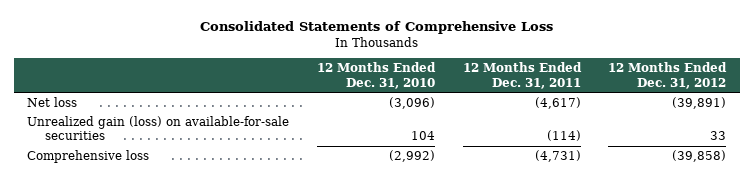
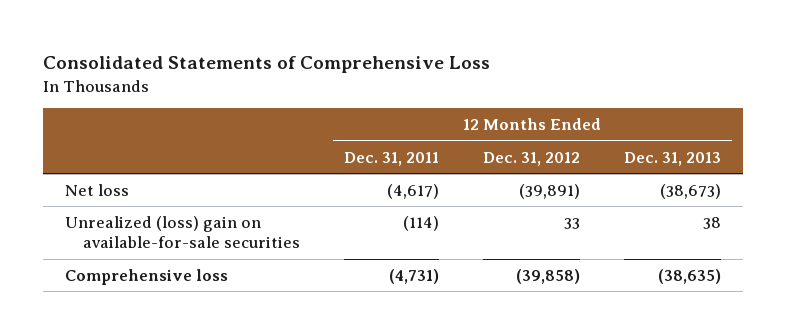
[316,62,436,89] 12 Months Ended Dec. 31, 2010 -> none
none -> [623,151,721,166] Dec. 31, 2013
[27,115,290,141] Unrealized gain (loss) on available-for-sale securities -> [65,215,301,249] Unrealized (loss) gain on available-for-sale securities

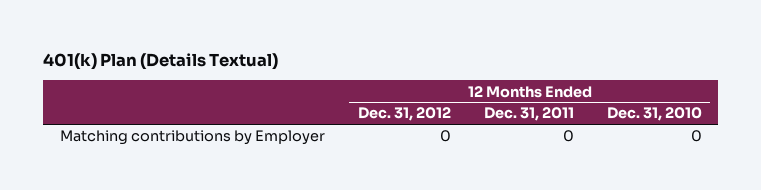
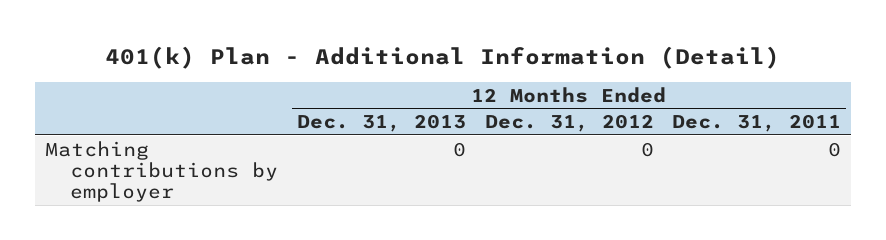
[43,52,279,70] 401(k) Plan (Details Textual) -> [105,45,781,69] 401(k) Plan - Additional Information (Detail)
[606,107,702,122] Dec. 31, 2010 -> none
none -> [296,114,466,133] Dec. 31, 2013
[59,130,325,146] Matching contributions by Employer -> [44,140,279,203] Matching contributions by employer

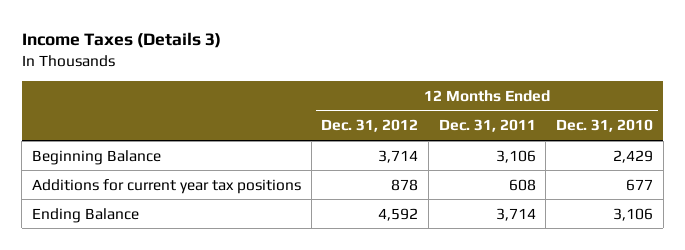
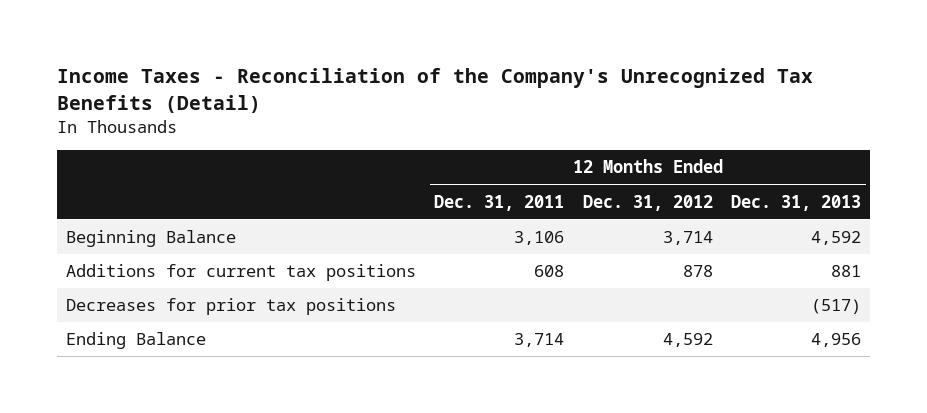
[21,32,221,49] Income Taxes (Details 3) -> [56,68,813,113] Income Taxes - Reconciliation of the Company's Unrecognized Tax Benefits (Detail)
[556,119,654,133] Dec. 31, 2010 -> none
none -> [731,194,862,211] Dec. 31, 2013
[31,178,301,194] Additions for current year tax positions -> [66,264,417,282] Additions for current tax positions
none -> [66,298,397,316] Decreases for prior tax positions

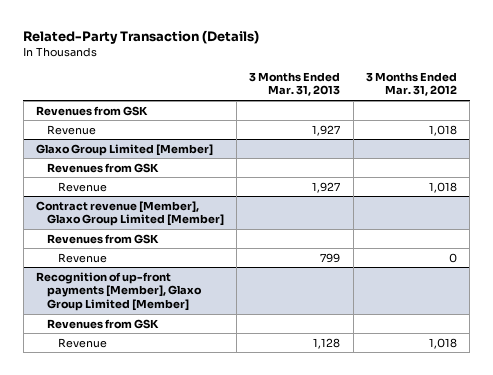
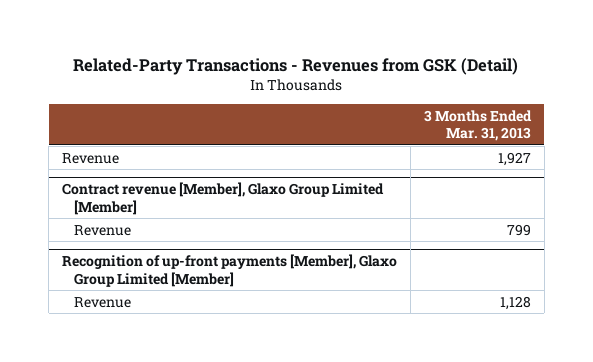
[23,29,260,44] Related-Party Transaction (Details) -> [73,57,519,75] Related-Party Transactions - Revenues from GSK (Detail)
[365,71,457,97] 3 Months Ended Mar. 31, 2012 -> none
[36,105,149,116] Revenues from GSK -> none
[36,143,214,156] Glaxo Group Limited [Member] -> none
[46,162,159,173] Revenues from GSK -> none
[57,181,107,192] Revenue -> none
[46,233,159,244] Revenues from GSK -> none
[46,318,159,329] Revenues from GSK -> none

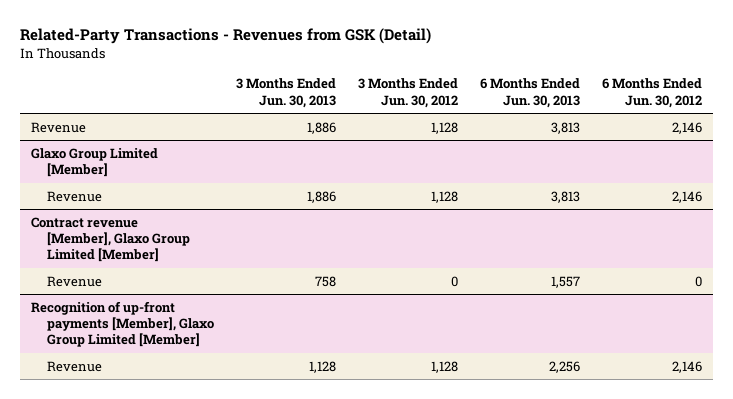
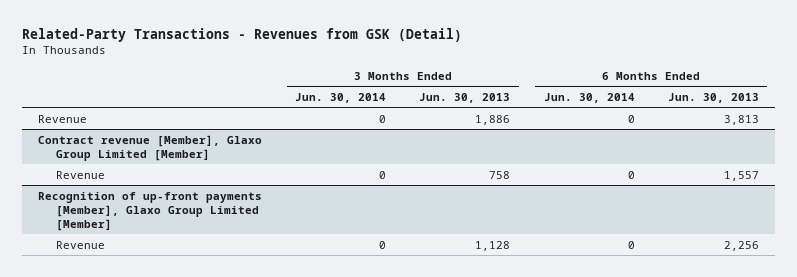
[357,78,458,108] 3 Months Ended Jun. 30, 2012 -> none
[601,78,702,108] 6 Months Ended Jun. 30, 2012 -> none
none -> [295,92,387,103] Jun. 30, 2014
none -> [543,92,635,103] Jun. 30, 2014
[30,147,158,177] Glaxo Group Limited [Member] -> none
[46,190,102,202] Revenue -> none

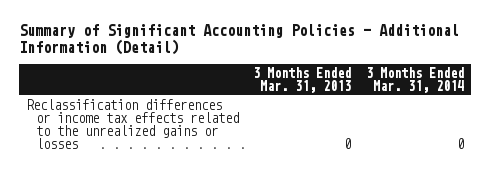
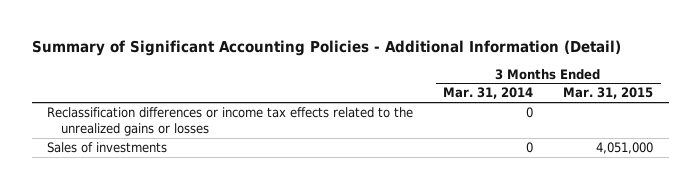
[253,66,352,93] 3 Months Ended Mar. 31, 2013 -> none
none -> [563,87,654,100] Mar. 31, 2015
none -> [46,142,167,154] Sales of investments

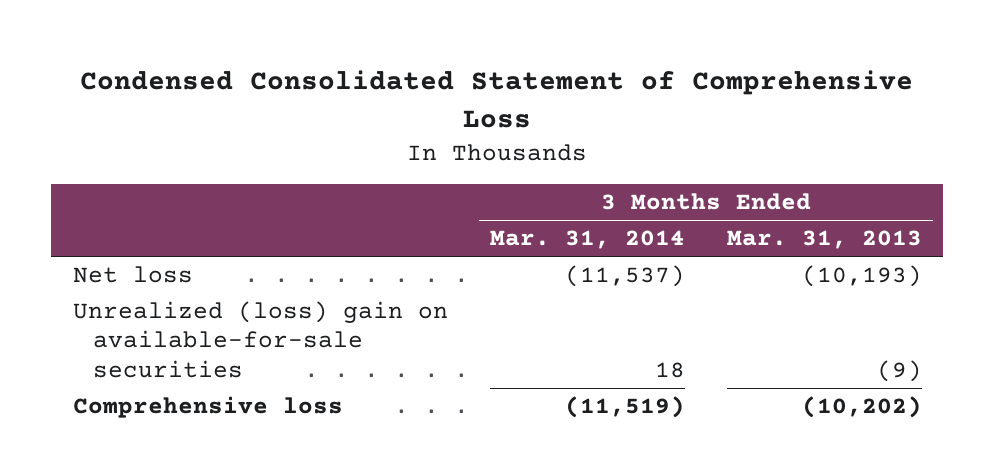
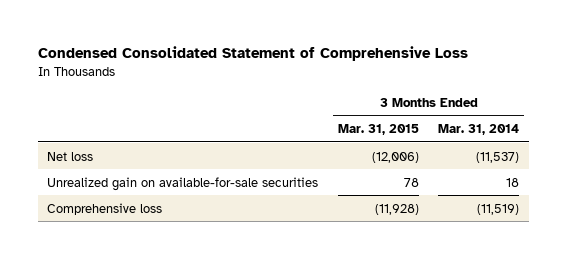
[727,230,923,250] Mar. 31, 2013 -> none
none -> [337,124,419,136] Mar. 31, 2015
[72,301,448,378] Unrealized (loss) gain on available-for-sale securities -> [47,176,319,191] Unrealized gain on available-for-sale securities

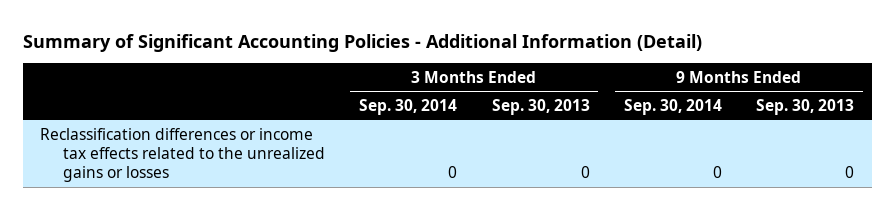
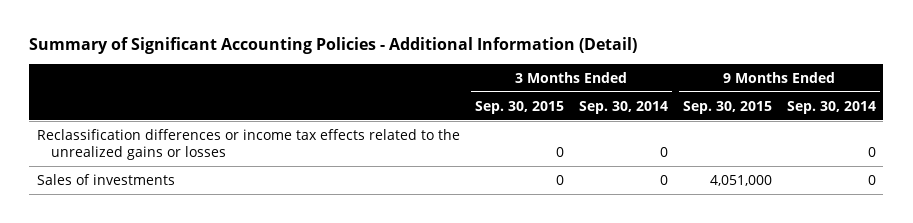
[491,98,590,115] Sep. 30, 2013 -> none
[756,98,855,115] Sep. 30, 2013 -> none
none -> [474,100,564,114] Sep. 30, 2015
none -> [682,100,772,114] Sep. 30, 2015
none -> [36,173,175,185] Sales of investments

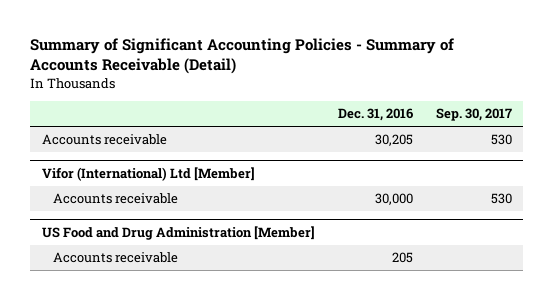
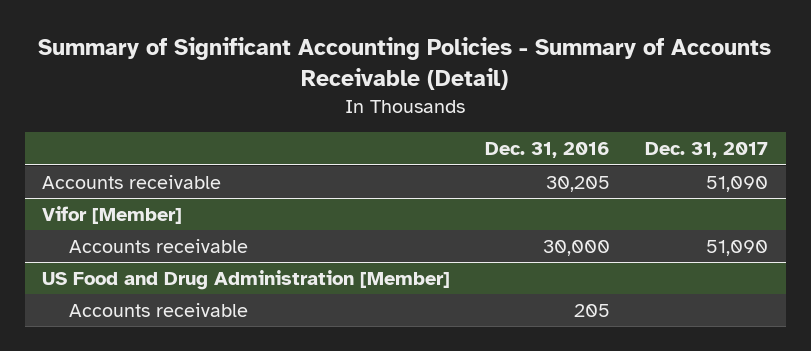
[435,108,512,122] Sep. 30, 2017 -> none
none -> [645,142,769,159] Dec. 31, 2017
[41,166,255,181] Vifor (International) Ltd [Member] -> [42,205,183,224] Vifor [Member]

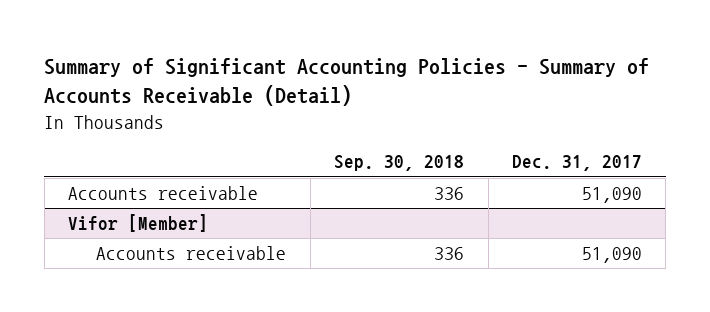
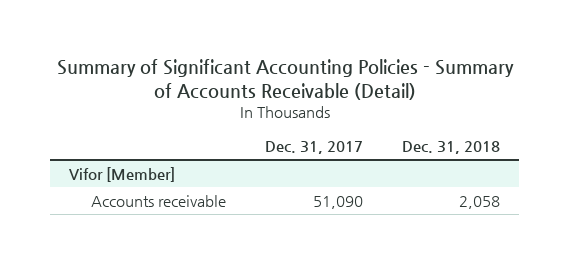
[334,155,465,172] Sep. 30, 2018 -> none
none -> [402,140,501,154] Dec. 31, 2018
[68,186,259,201] Accounts receivable -> none

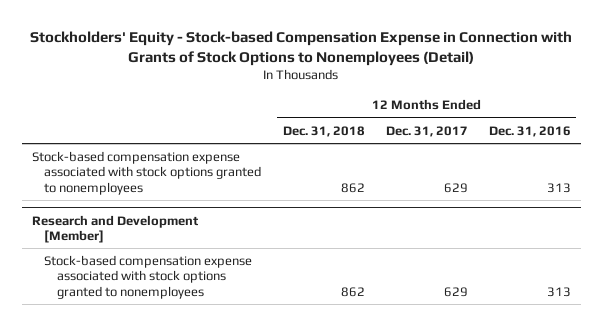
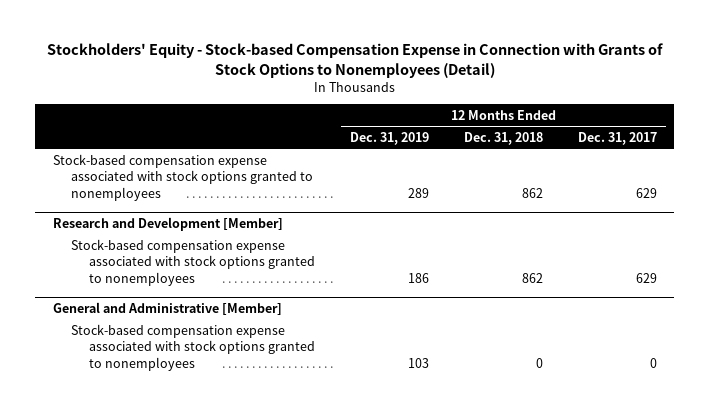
[488,125,571,137] Dec. 31, 2016 -> none
none -> [350,131,430,145] Dec. 31, 2019
none -> [52,301,282,315] General and Administrative [Member]
none -> [70,323,316,371] Stock-based compensation expense associated with stock options granted to nonemployees

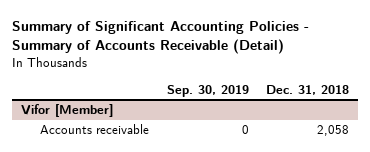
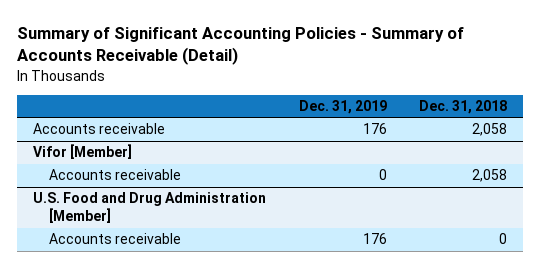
[166,84,249,97] Sep. 30, 2019 -> none
none -> [298,100,387,115] Dec. 31, 2019
none -> [33,123,166,135] Accounts receivable
none -> [33,192,267,224] U.S. Food and Drug Administration [Member]
none -> [49,233,182,245] Accounts receivable

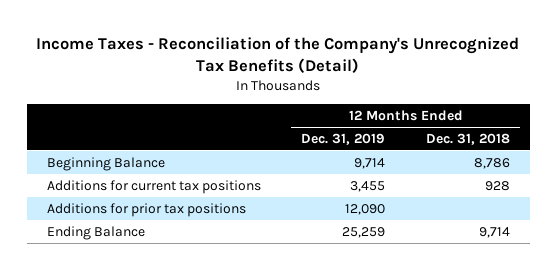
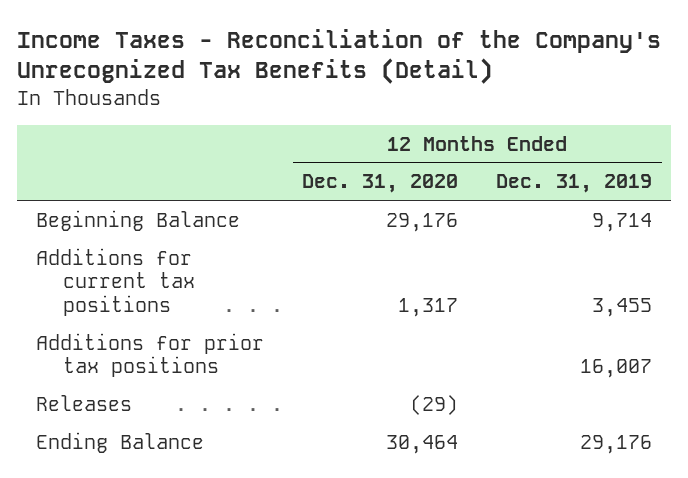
[425,132,510,145] Dec. 31, 2018 -> none
none -> [302,174,459,194] Dec. 31, 2020
[345,203,386,215] 12,090 -> [580,359,653,379] 16,007
none -> [35,394,132,411] Releases
[342,226,386,238] 25,259 -> [580,434,653,454] 29,176

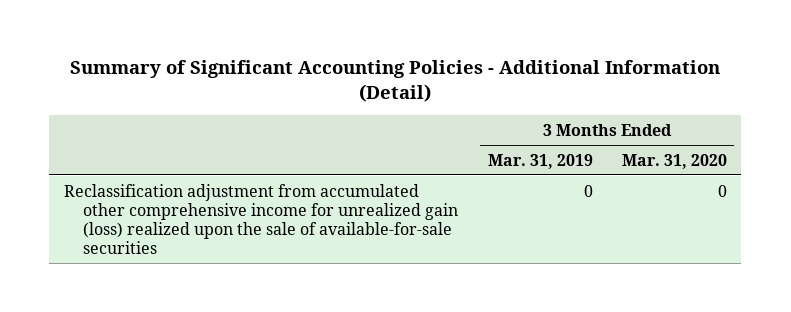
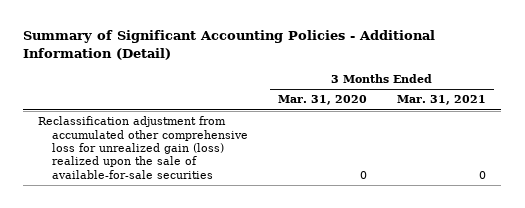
[487,153,593,169] Mar. 31, 2019 -> none
none -> [397,95,487,106] Mar. 31, 2021
[63,183,459,254] Reclassification adjustment from accumulated other comprehensive income for unrealized gain (loss) realized upon the sale of available-for-sale securities -> [38,116,248,179] Reclassification adjustment from accumulated other comprehensive loss for unrealized gain (loss) realized upon the sale of available-for-sale securities

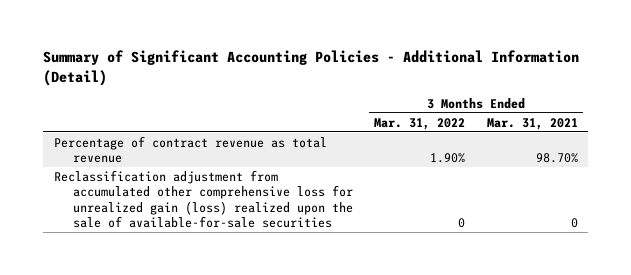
[278,95,368,106] Mar. 31, 2020 -> none
none -> [374,117,466,130] Mar. 31, 2022
none -> [53,135,327,164] Percentage of contract revenue as total revenue

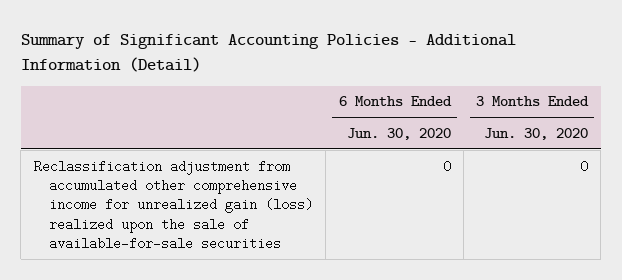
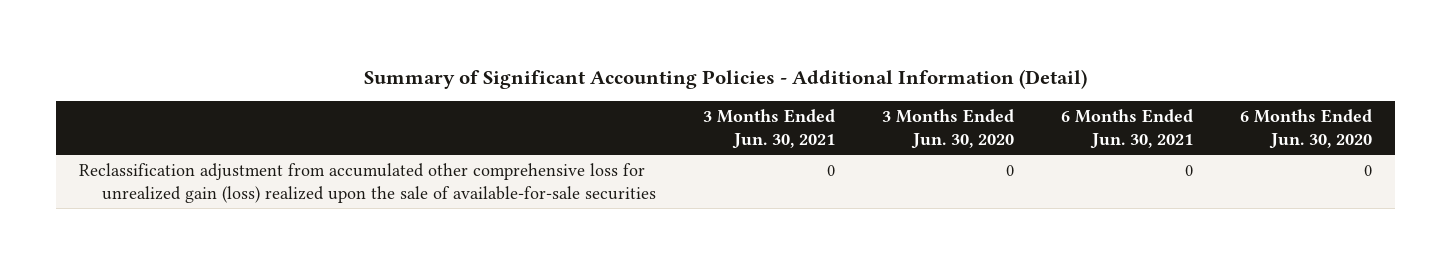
none -> [702,109,835,150] 3 Months Ended Jun. 30, 2021
none -> [1060,109,1193,150] 6 Months Ended Jun. 30, 2021
[33,159,314,250] Reclassification adjustment from accumulated other comprehensive income for unrealized gain (loss) realized upon the sale of available-for-sale securities -> [79,162,656,203] Reclassification adjustment from accumulated other comprehensive loss for unrealized gain (loss) realized upon the sale of available-for-sale securities

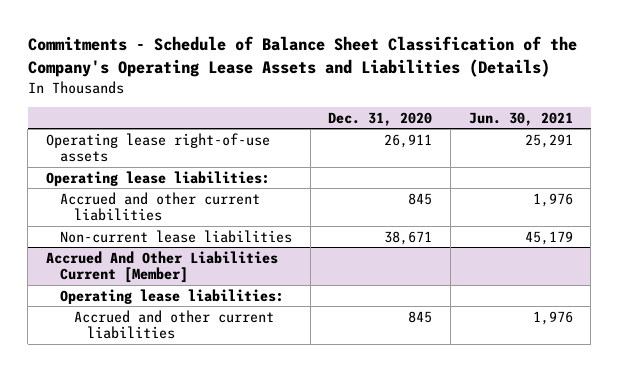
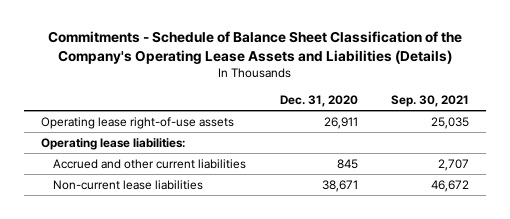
[468,111,573,126] Jun. 30, 2021 -> none
none -> [391,95,470,108] Sep. 30, 2021
[46,250,279,284] Accrued And Other Liabilities Current [Member] -> none
[59,288,284,304] Operating lease liabilities: -> none
[73,309,274,340] Accrued and other current liabilities -> none

